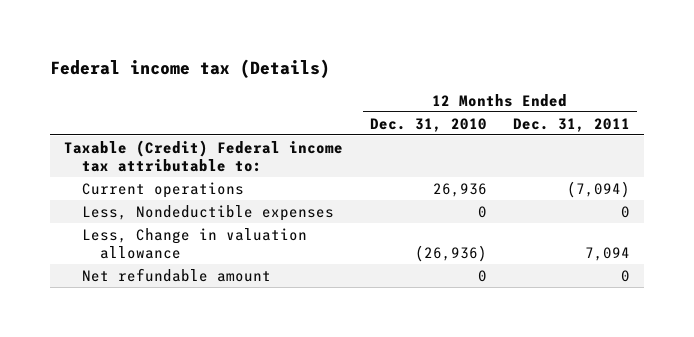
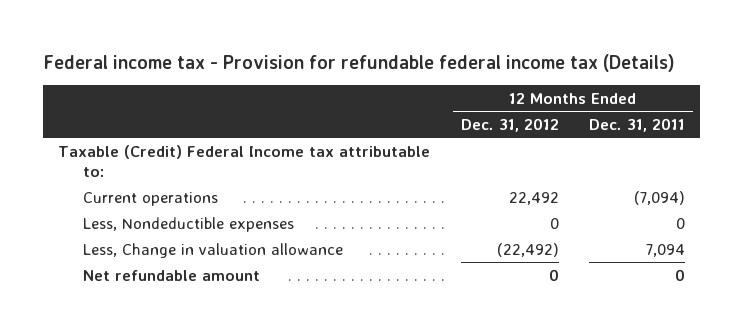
[50,58,331,78] Federal income tax (Details) -> [43,53,676,72] Federal income tax - Provision for refundable federal income tax (Details)
[369,117,487,132] Dec. 31, 2010 -> none
none -> [460,117,559,132] Dec. 31, 2012
[63,139,343,173] Taxable (Credit) Federal income tax attributable to: -> [58,144,431,177] Taxable (Credit) Federal Income tax attributable to:

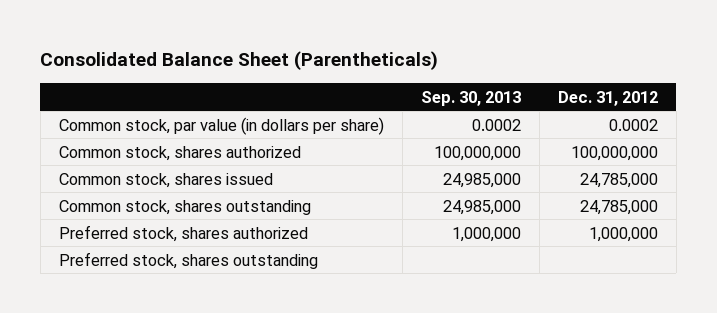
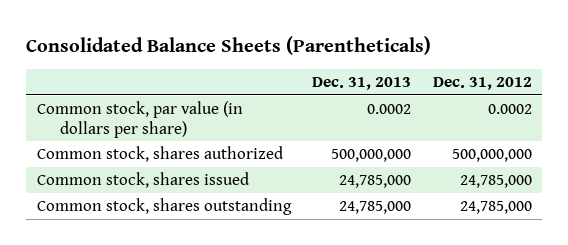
[40,51,439,71] Consolidated Balance Sheet (Parentheticals) -> [25,36,431,56] Consolidated Balance Sheets (Parentheticals)
[420,90,521,106] Sep. 30, 2013 -> none
none -> [312,76,412,90] Dec. 31, 2013
[570,145,658,161] 100,000,000 -> [451,149,532,163] 500,000,000
[58,224,308,242] Preferred stock, shares authorized -> none
[58,251,318,269] Preferred stock, shares outstanding -> none

